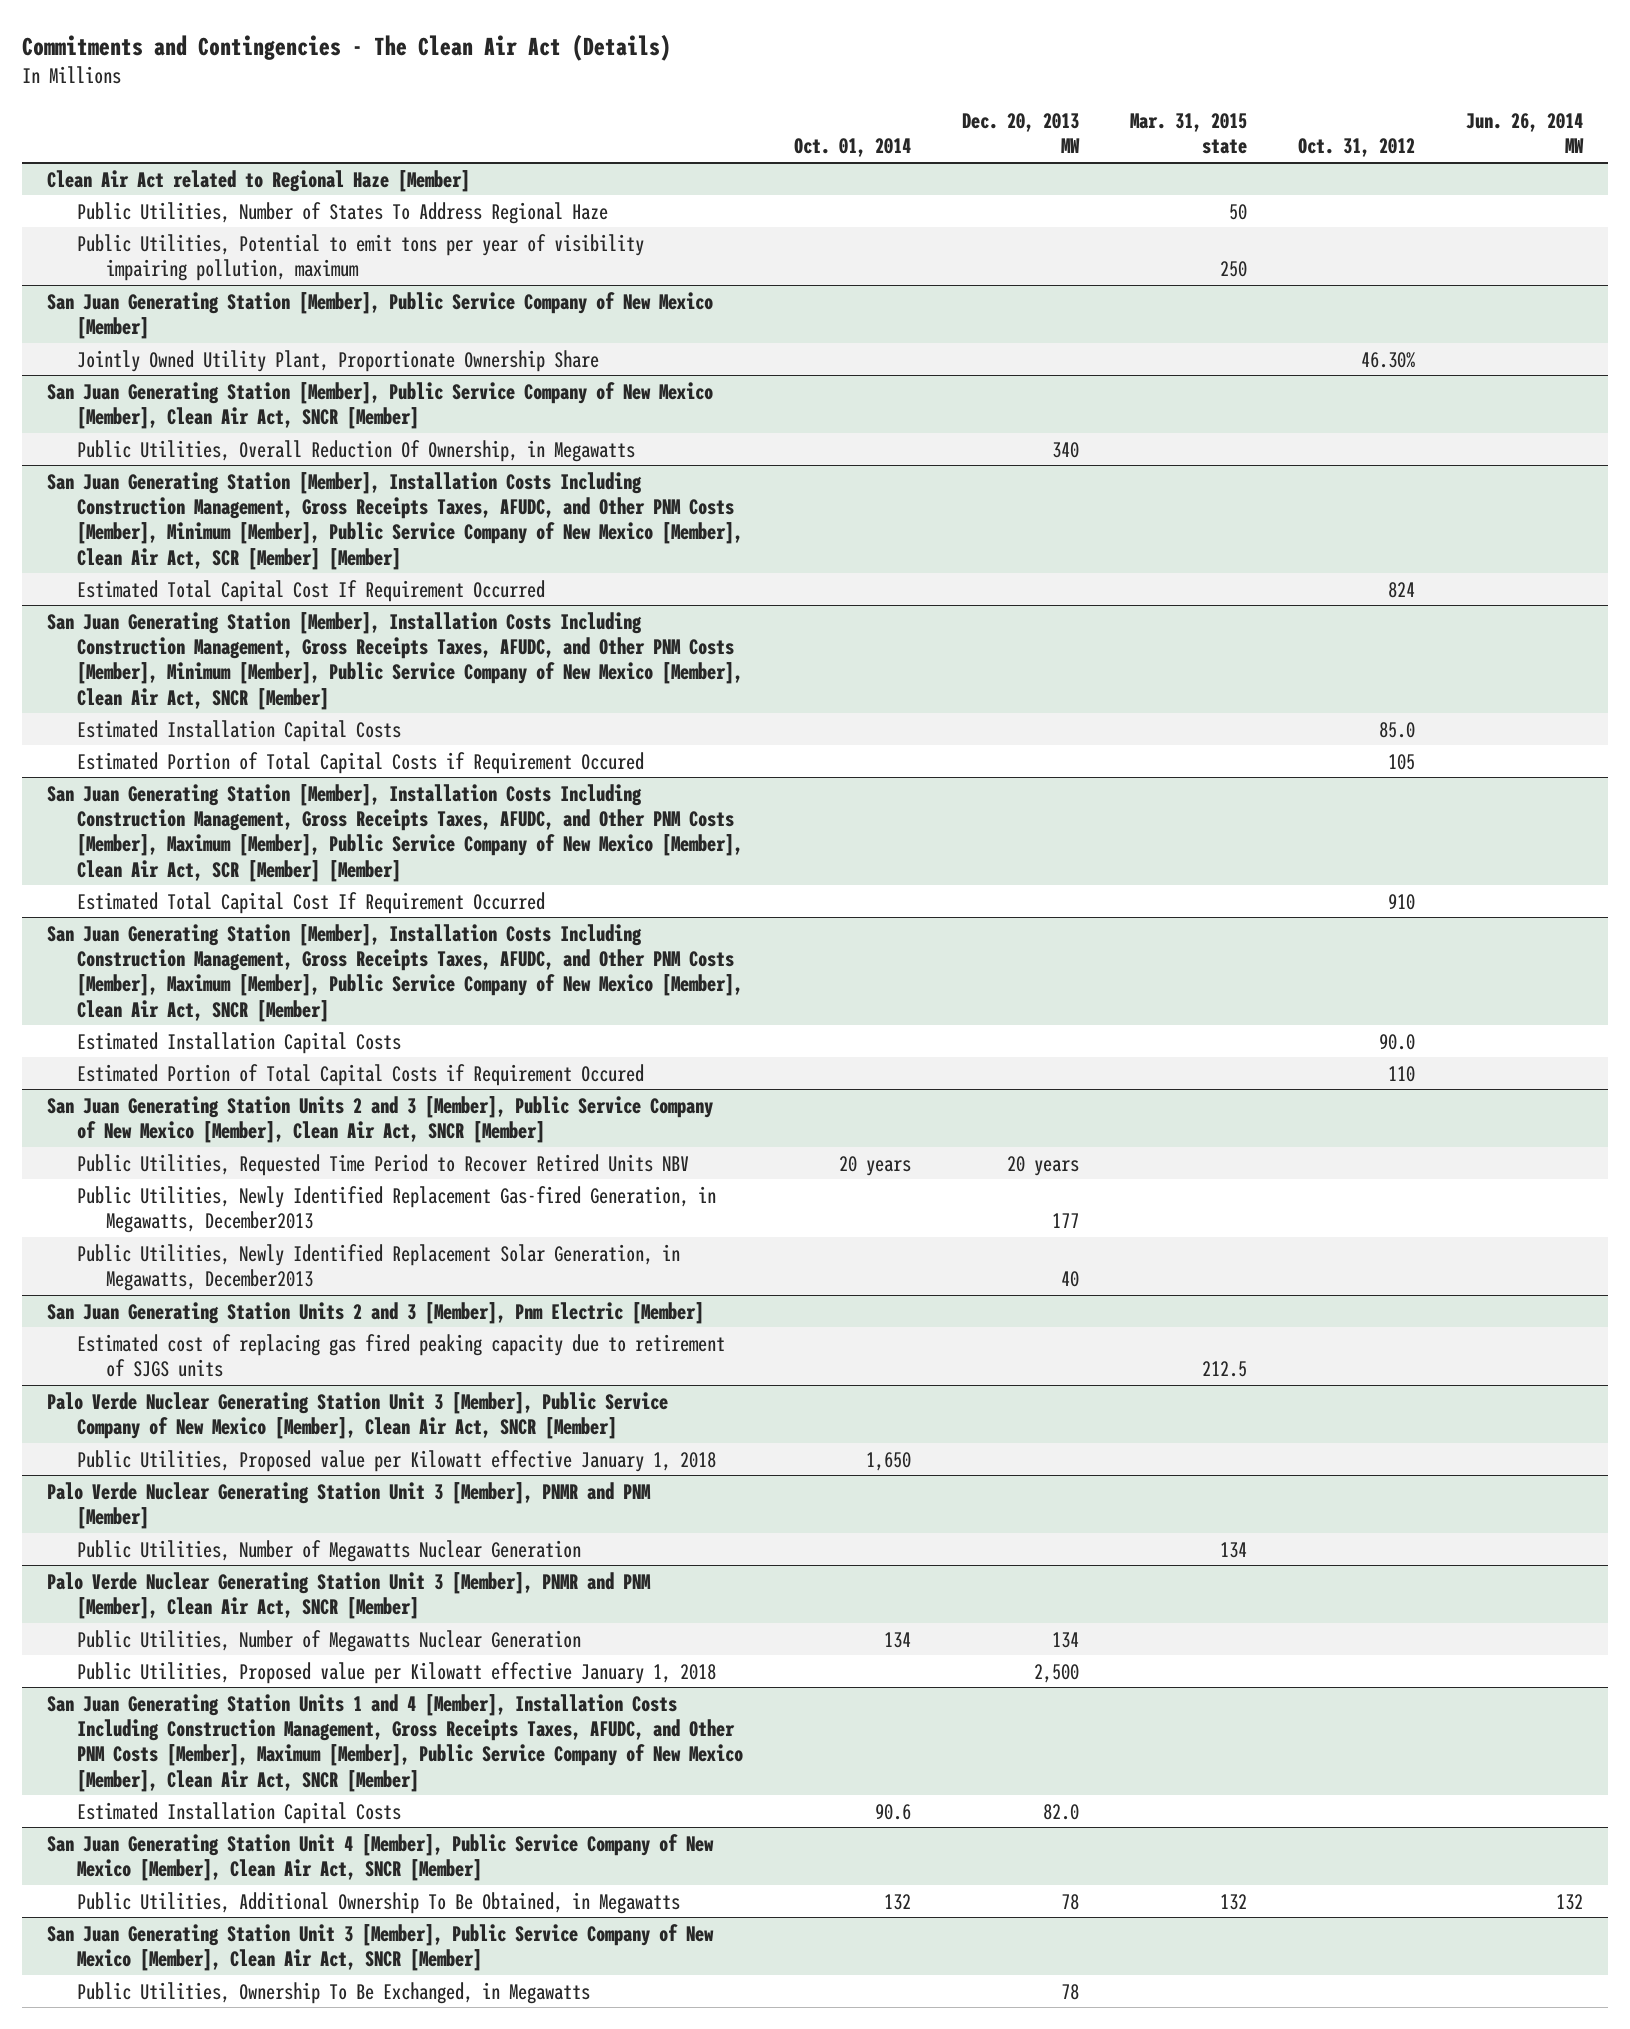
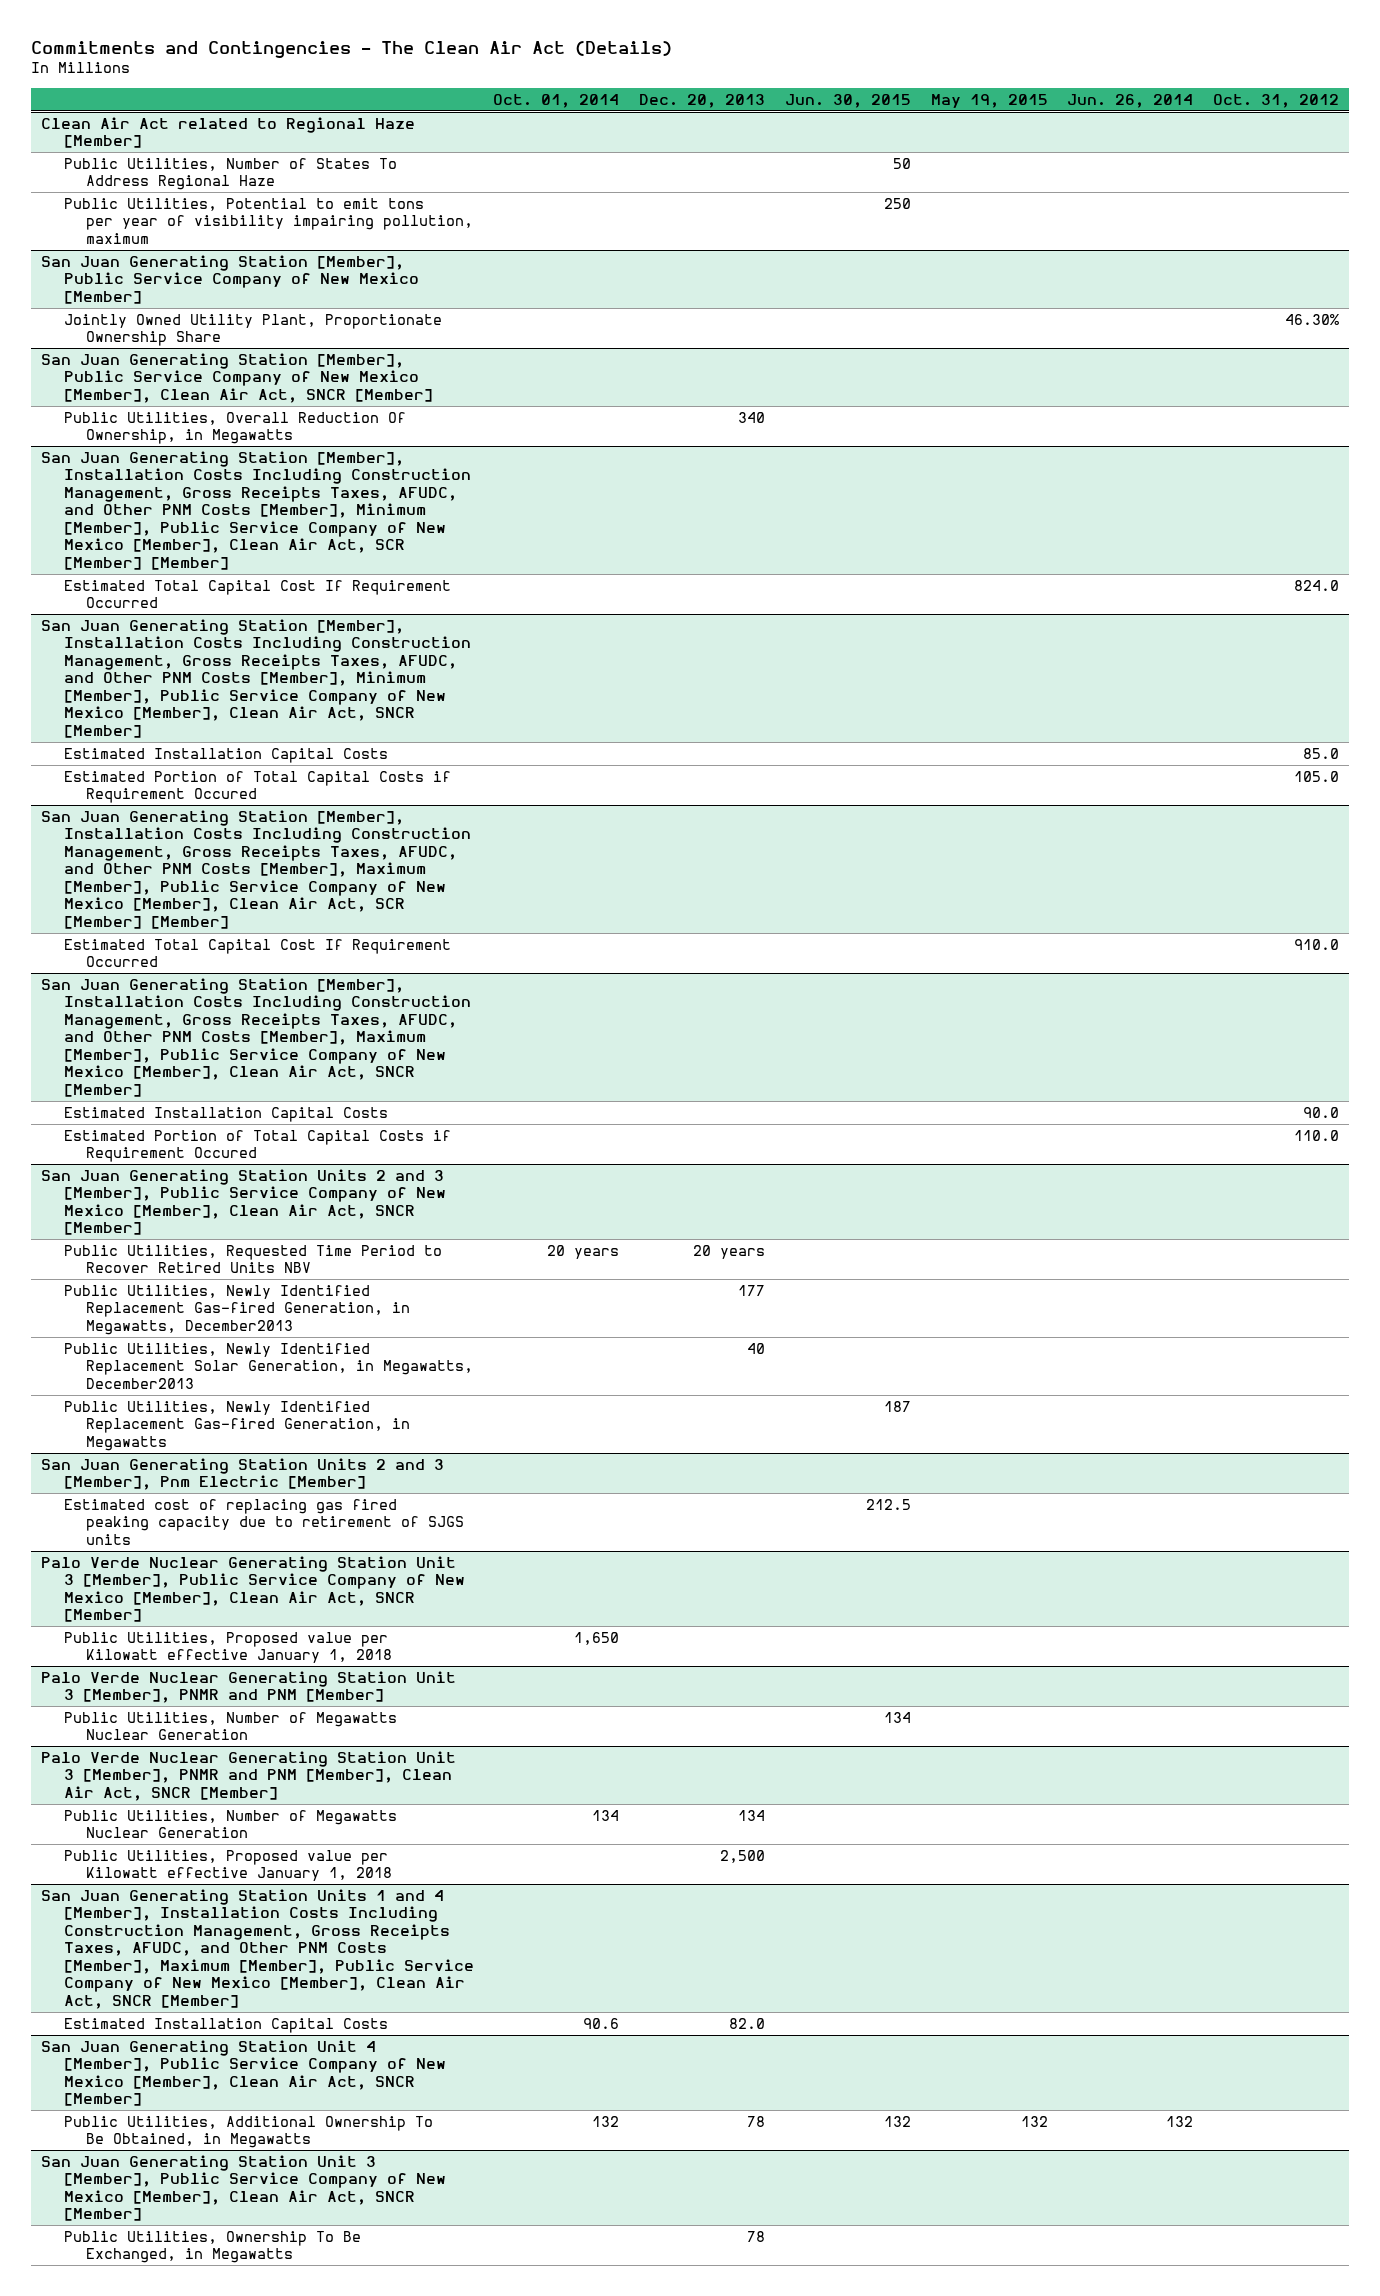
[961,112,1080,154] Dec. 20, 2013 MW -> none
[1129,112,1247,155] Mar. 31, 2015 state -> none
[1465,112,1584,154] Jun. 26, 2014 MW -> none
none -> [639,93,766,108] Dec. 20, 2013
none -> [784,93,911,108] Jun. 30, 2015
none -> [930,93,1048,108] May 19, 2015
none -> [1067,93,1194,108] Jun. 26, 2014
[1387,581,1415,598] 824 -> [1294,579,1340,591] 824.0
[1387,753,1415,770] 105 -> [1294,770,1340,782] 105.0
[1387,893,1415,910] 910 -> [1294,938,1340,950] 910.0
[1387,1065,1415,1082] 110 -> [1294,1129,1340,1141] 110.0
none -> [63,1400,411,1451] Public Utilities, Newly Identified Replacement Gas-fired Generation, in Megawatts

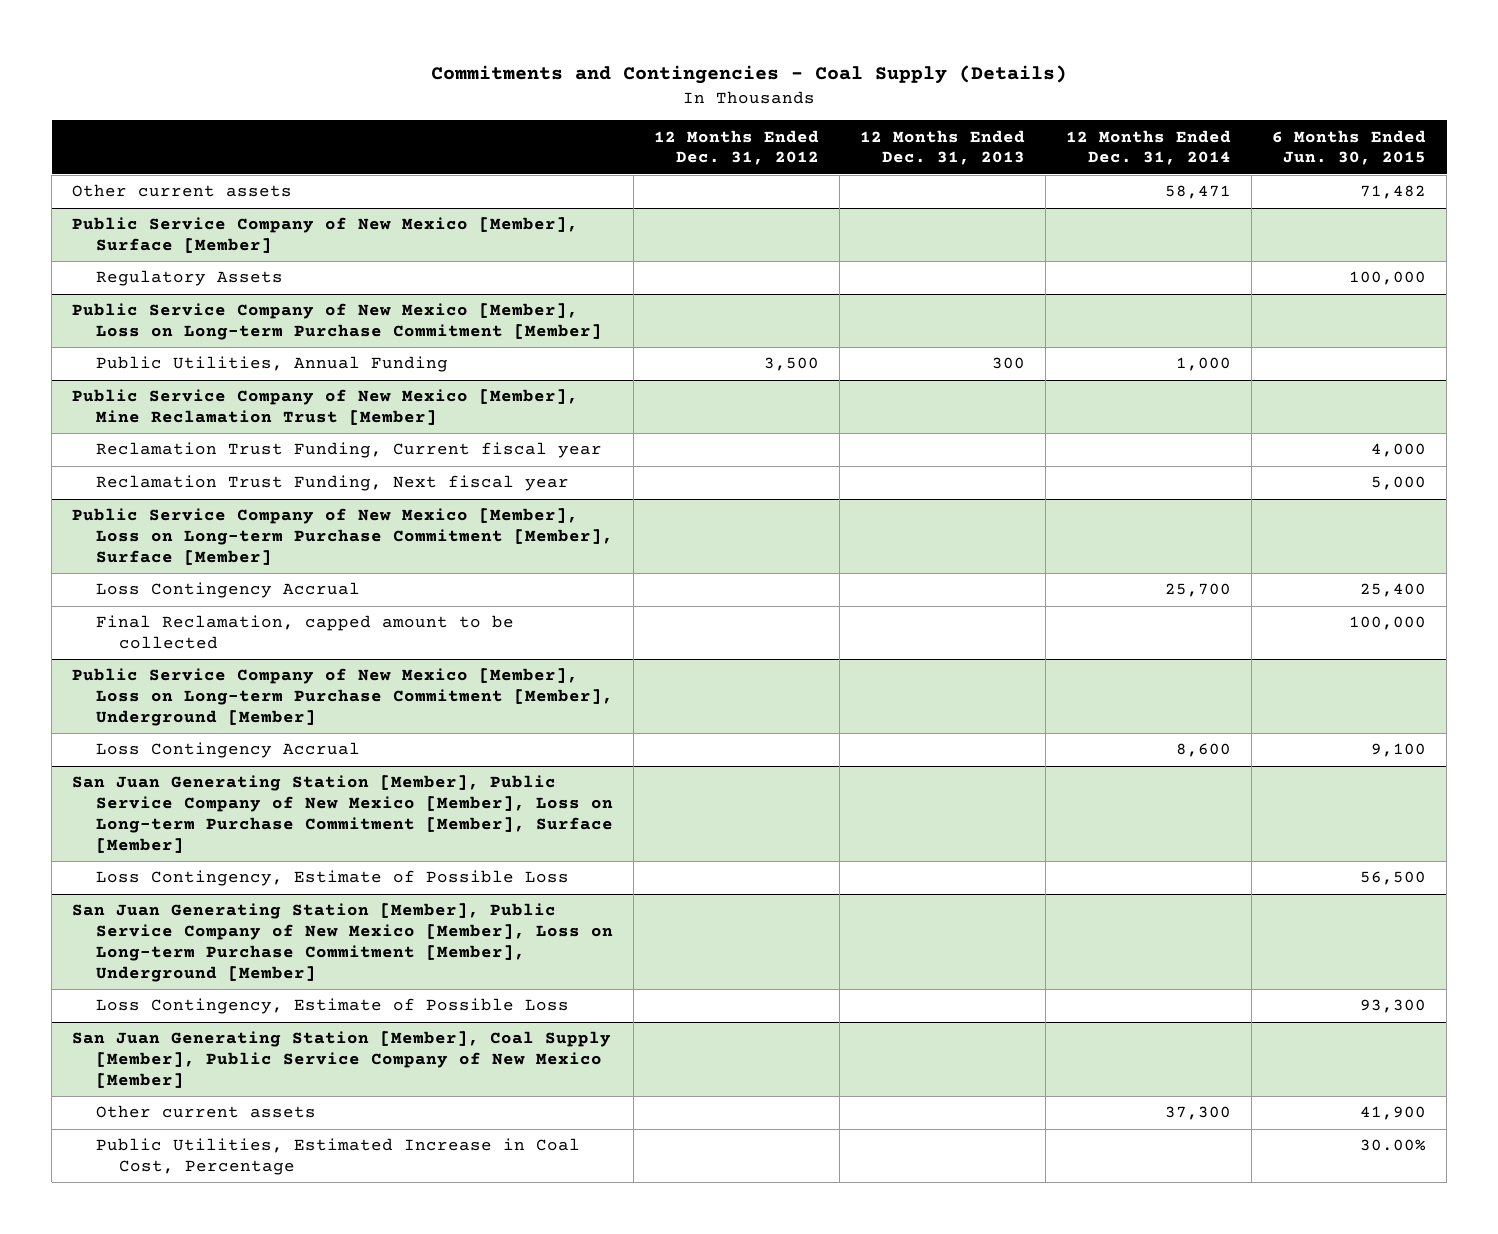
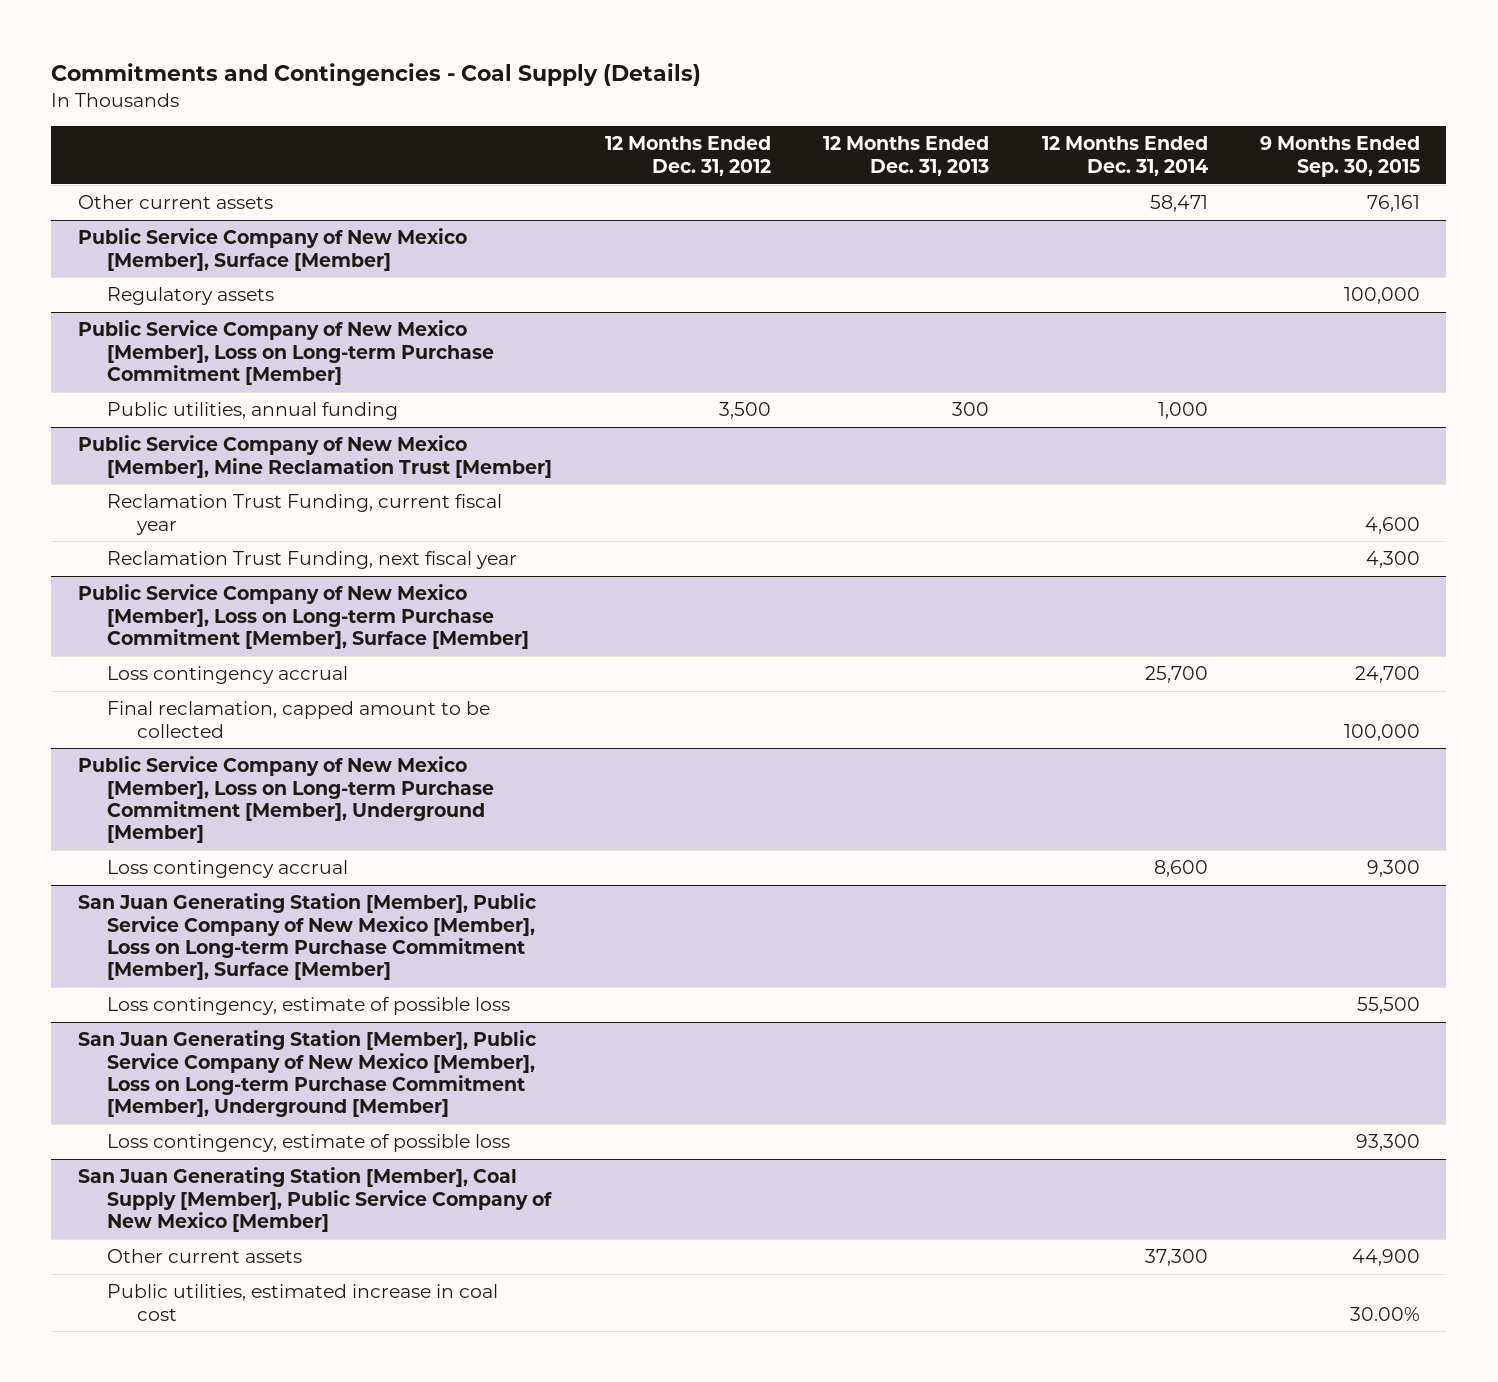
[1272,129,1427,166] 6 Months Ended Jun. 30, 2015 -> none
none -> [1259,136,1420,177] 9 Months Ended Sep. 30, 2015
[95,270,283,287] Regulatory Assets -> [107,287,275,306] Regulatory assets
[95,356,448,373] Public Utilities, Annual Funding -> [107,402,399,421] Public utilities, annual funding
[95,442,602,459] Reclamation Trust Funding, Current fiscal year -> [107,494,503,535] Reclamation Trust Funding, current fiscal year
[95,475,569,492] Reclamation Trust Funding, Next fiscal year -> [107,551,518,570] Reclamation Trust Funding, next fiscal year
[95,582,360,599] Loss Contingency Accrual -> [107,666,349,685] Loss contingency accrual
[95,615,514,650] Final Reclamation, capped amount to be collected -> [107,701,491,738] Final reclamation, capped amount to be collected
[95,742,360,759] Loss Contingency Accrual -> [107,860,349,879] Loss contingency accrual
[95,870,569,887] Loss Contingency, Estimate of Possible Loss -> [107,997,511,1016] Loss contingency, estimate of possible loss
[95,998,569,1015] Loss Contingency, Estimate of Possible Loss -> [107,1134,511,1153] Loss contingency, estimate of possible loss
[95,1138,580,1176] Public Utilities, Estimated Increase in Coal Cost, Percentage -> [107,1284,499,1321] Public utilities, estimated increase in coal cost

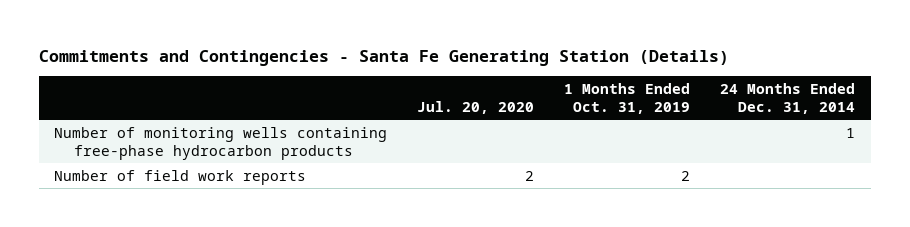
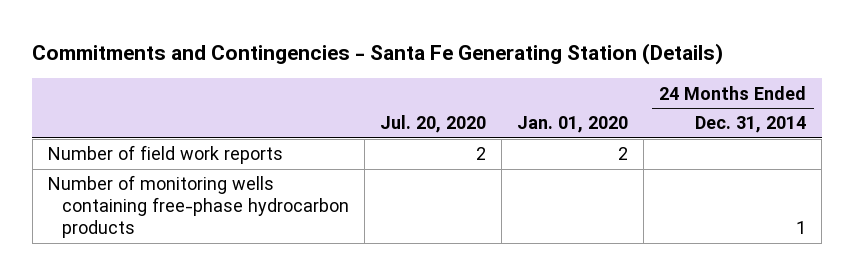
[564,82,691,114] 1 Months Ended Oct. 31, 2019 -> none
none -> [517,116,629,134] Jan. 01, 2020
[54,126,388,160] Number of monitoring wells containing free-phase hydrocarbon products -> [47,175,349,239] Number of monitoring wells containing free-phase hydrocarbon products

